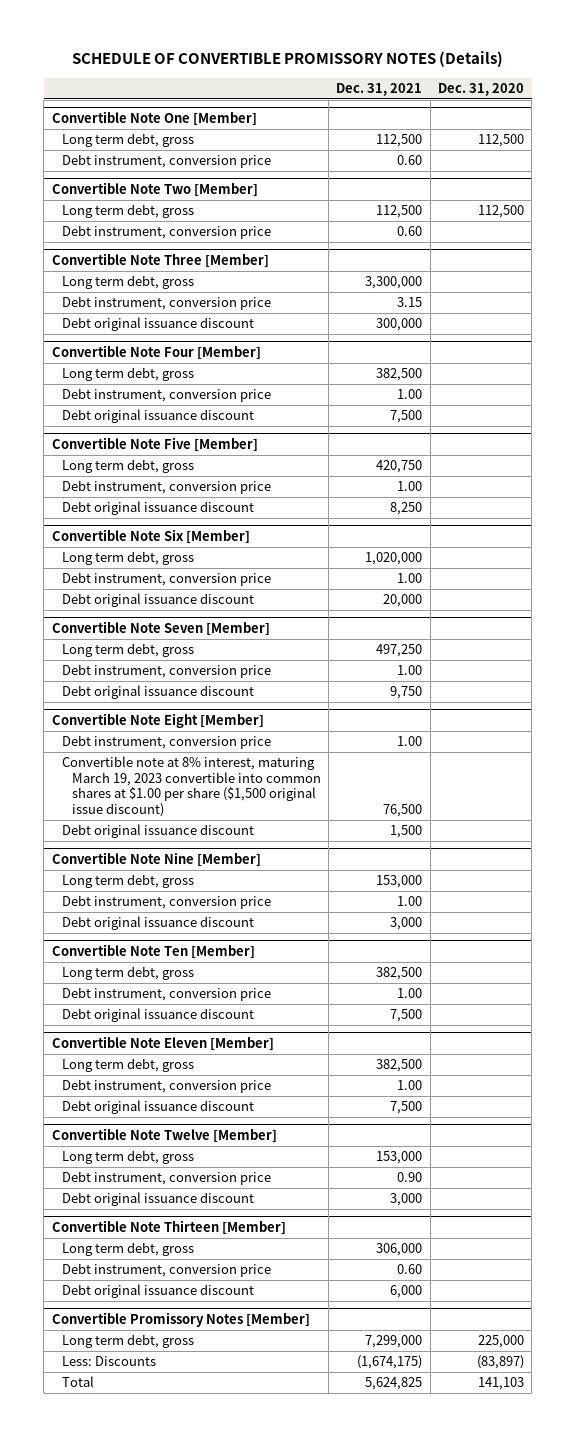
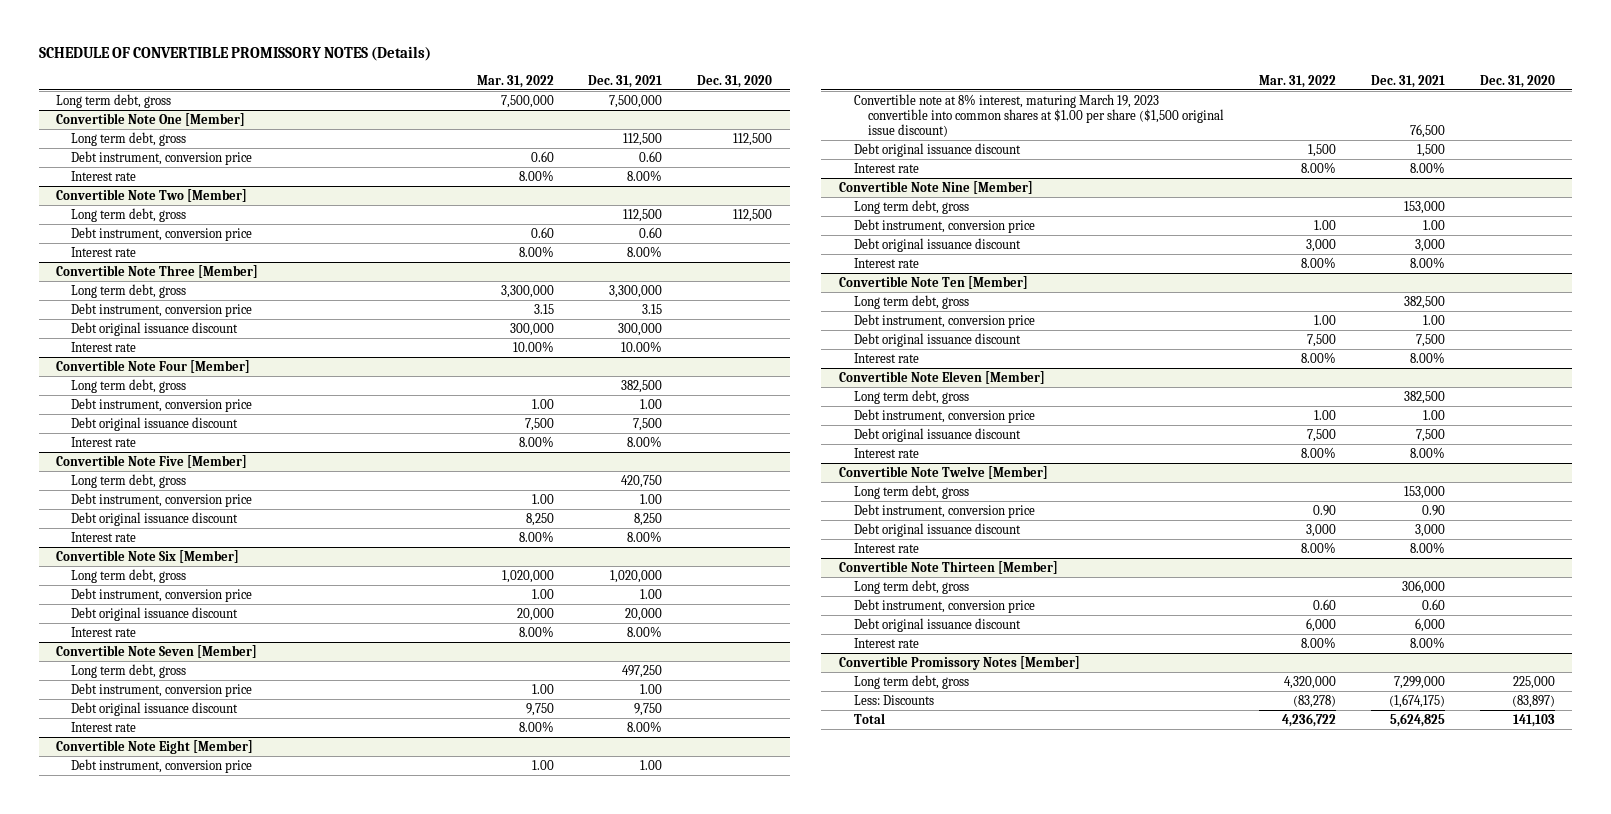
none -> [476,74,554,88] Mar. 31, 2022
none -> [56,93,172,108] Long term debt, gross
none -> [70,170,136,181] Interest rate
none -> [70,246,136,257] Interest rate
none -> [70,341,136,352] Interest rate
none -> [70,436,136,447] Interest rate
none -> [70,531,136,542] Interest rate
none -> [70,626,136,637] Interest rate
none -> [70,721,136,732] Interest rate
none -> [853,162,919,173] Interest rate
none -> [853,257,919,268] Interest rate
none -> [853,352,919,363] Interest rate
none -> [853,447,919,458] Interest rate
none -> [853,542,919,553] Interest rate
none -> [853,637,919,648] Interest rate

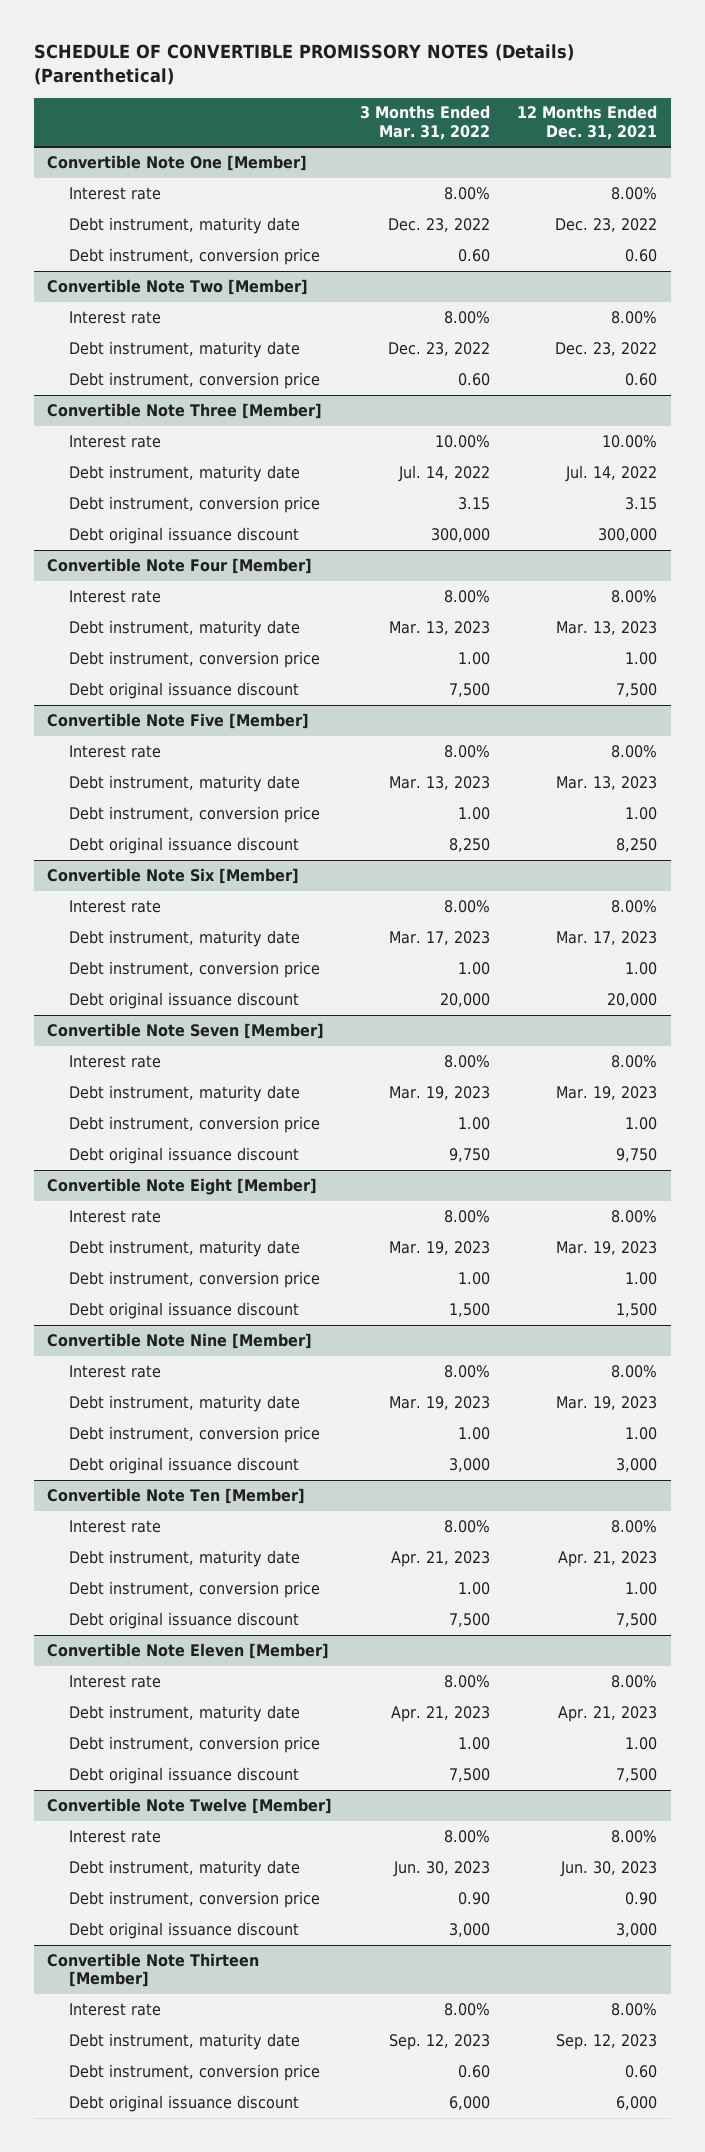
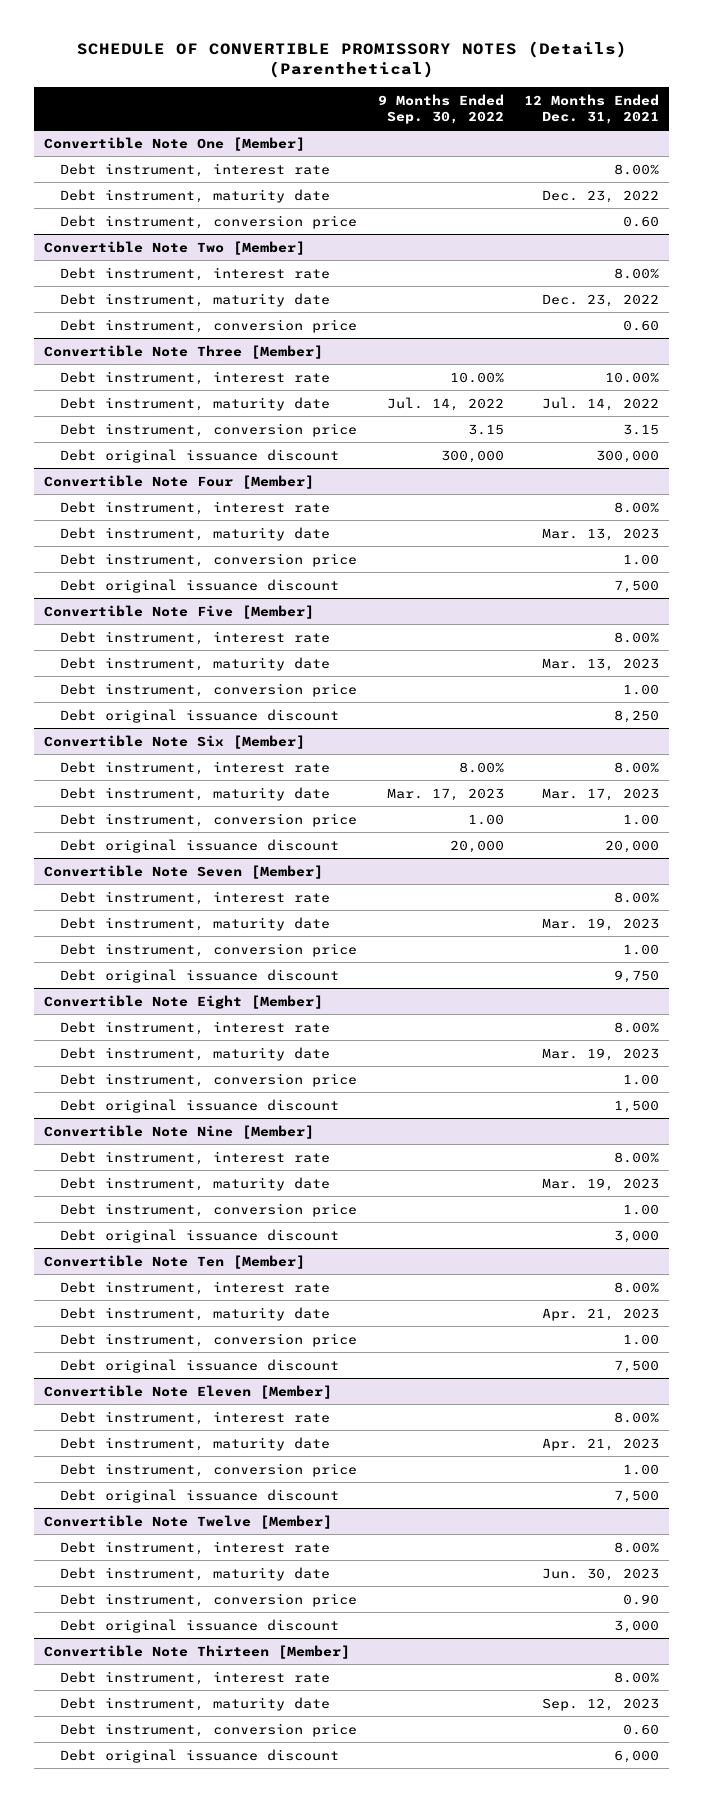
[359,105,490,140] 3 Months Ended Mar. 31, 2022 -> none
none -> [377,93,504,124] 9 Months Ended Sep. 30, 2022
[68,186,161,200] Interest rate -> [60,162,331,177] Debt instrument, interest rate
[68,310,161,324] Interest rate -> [60,266,331,281] Debt instrument, interest rate
[68,434,161,448] Interest rate -> [60,370,331,385] Debt instrument, interest rate
[68,589,161,603] Interest rate -> [60,500,331,515] Debt instrument, interest rate
[68,744,161,758] Interest rate -> [60,630,331,645] Debt instrument, interest rate
[68,899,161,913] Interest rate -> [60,760,331,775] Debt instrument, interest rate
[68,1054,161,1068] Interest rate -> [60,890,331,905] Debt instrument, interest rate
[68,1209,161,1223] Interest rate -> [60,1020,331,1035] Debt instrument, interest rate
[68,1364,161,1378] Interest rate -> [60,1150,331,1165] Debt instrument, interest rate
[68,1519,161,1533] Interest rate -> [60,1280,331,1295] Debt instrument, interest rate
[68,1674,161,1688] Interest rate -> [60,1410,331,1425] Debt instrument, interest rate
[68,1829,161,1843] Interest rate -> [60,1540,331,1555] Debt instrument, interest rate
[68,2002,161,2016] Interest rate -> [60,1670,331,1685] Debt instrument, interest rate

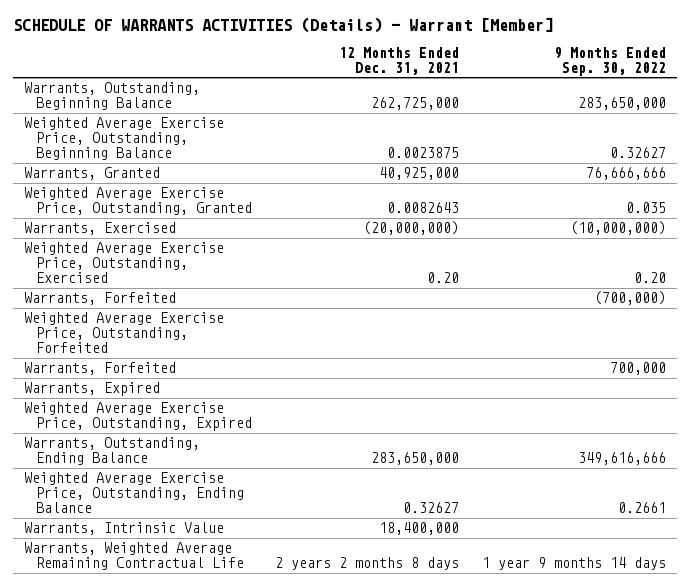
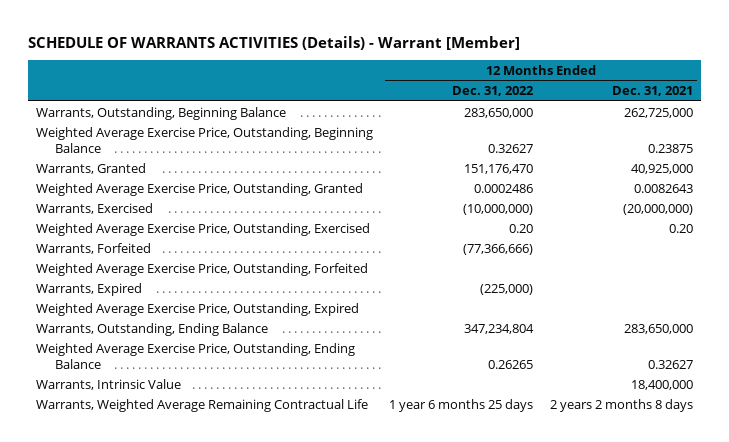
[553,46,666,76] 9 Months Ended Sep. 30, 2022 -> none
none -> [452,86,535,97] Dec. 31, 2022
[386,147,459,159] 0.0023875 -> [647,143,693,153] 0.23875
[23,362,176,376] Warrants, Forfeited -> none

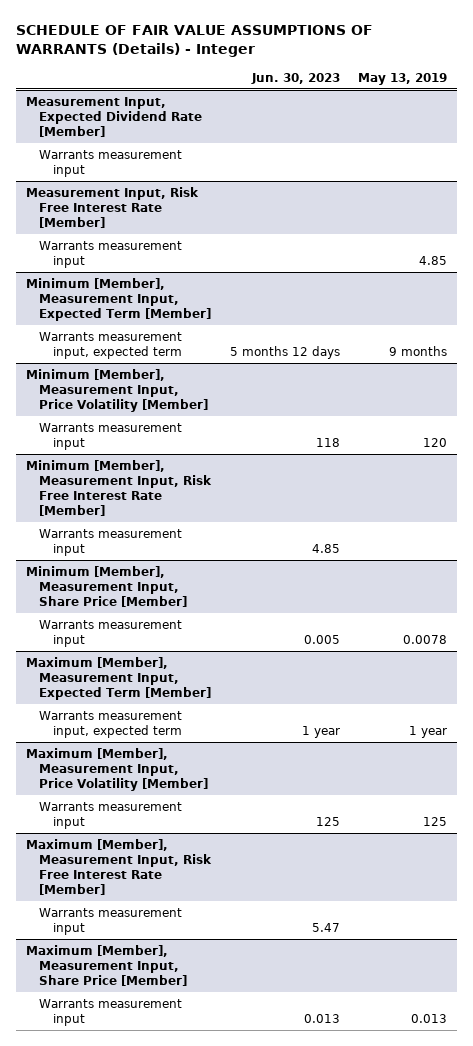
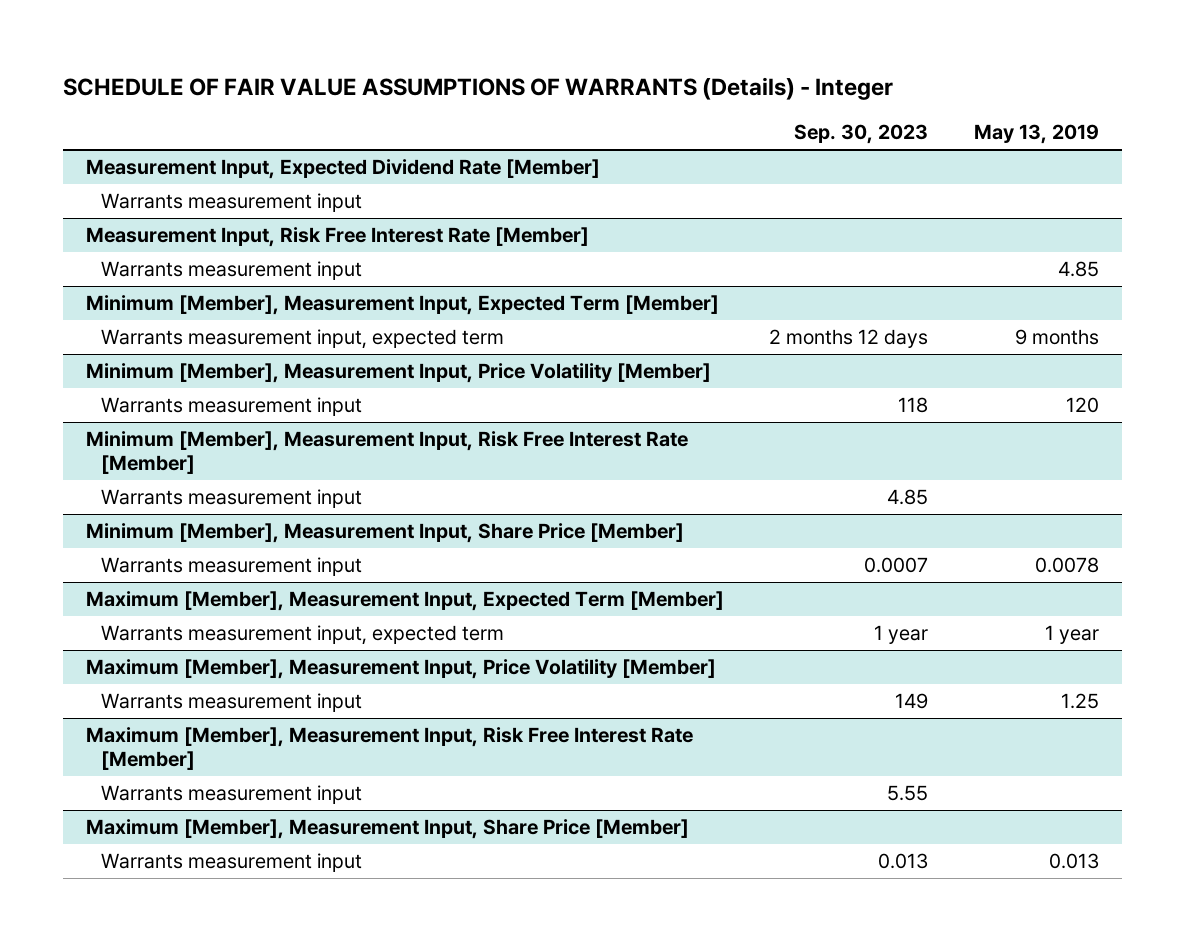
[250,72,340,84] Jun. 30, 2023 -> none
none -> [794,124,929,145] Sep. 30, 2023
[423,816,448,826] 125 -> [1060,693,1099,710] 1.25

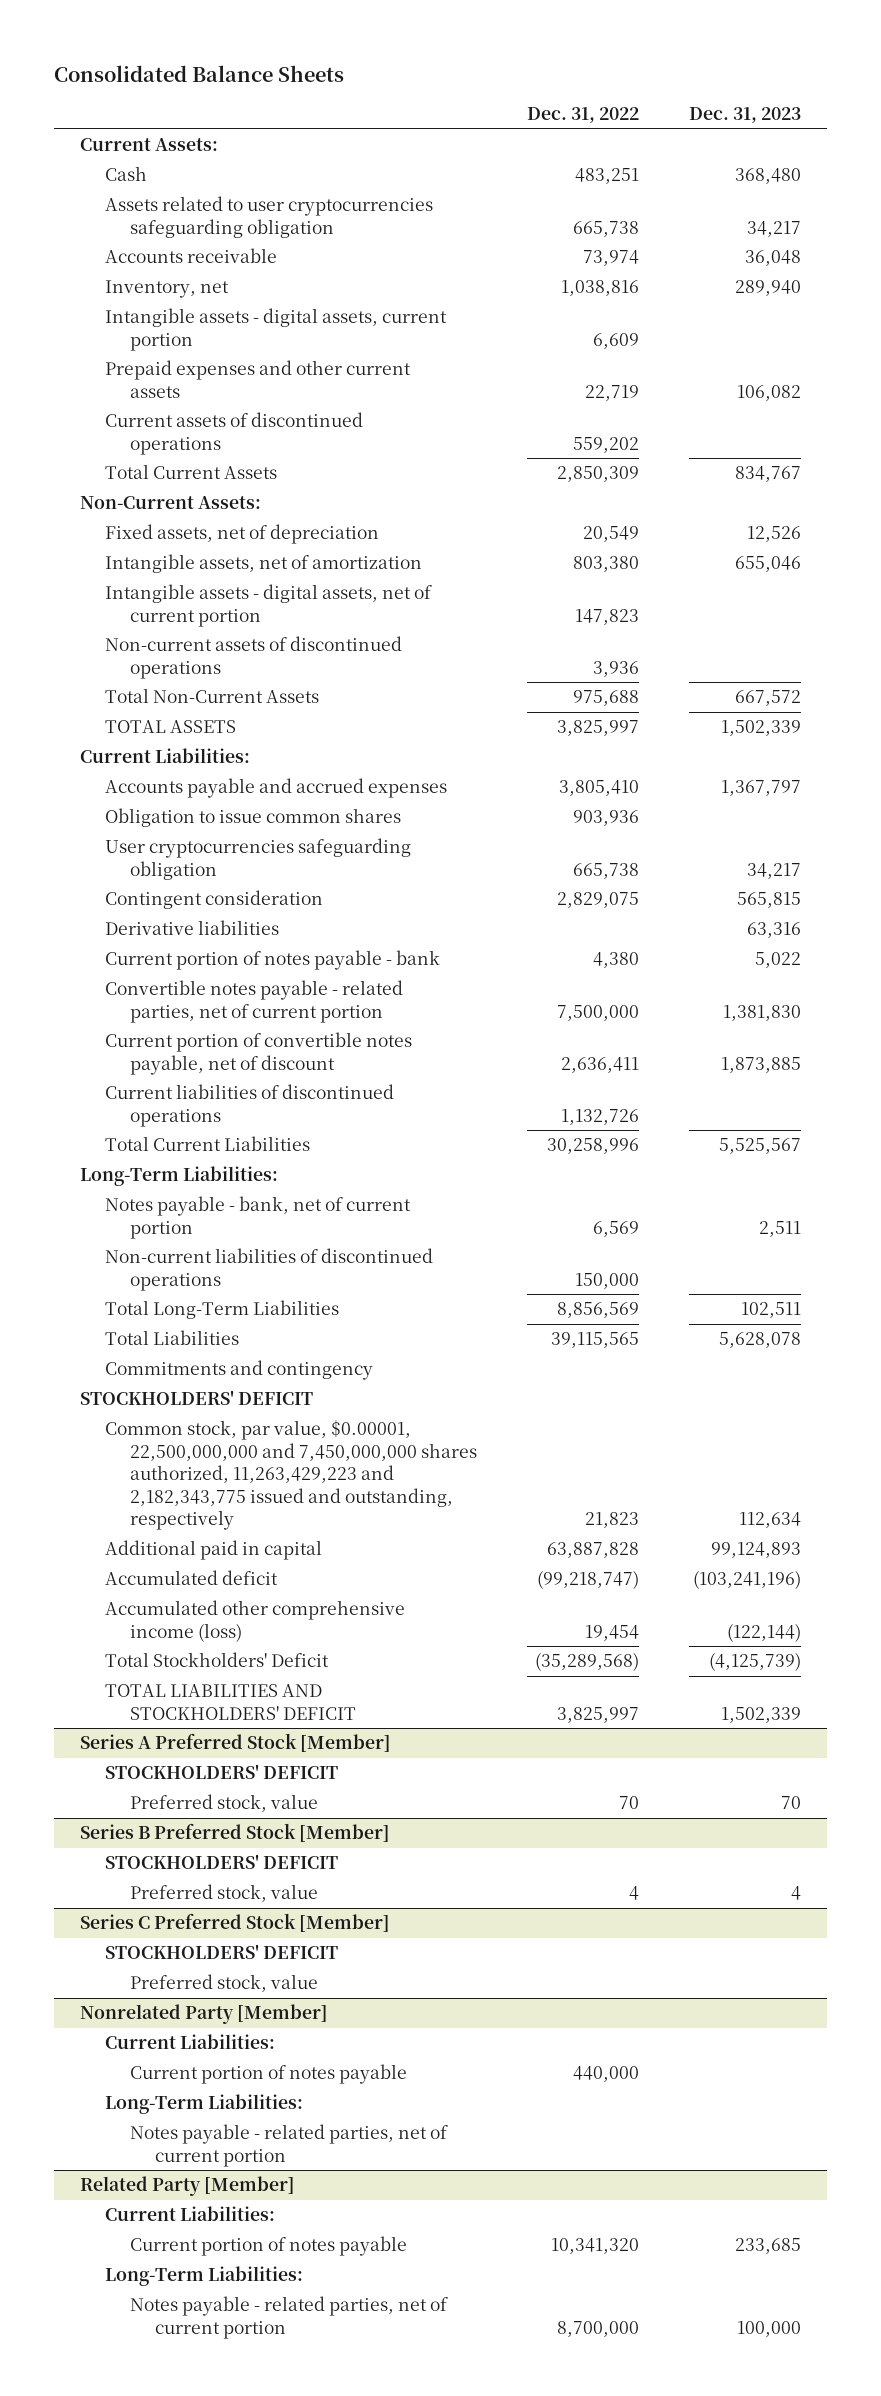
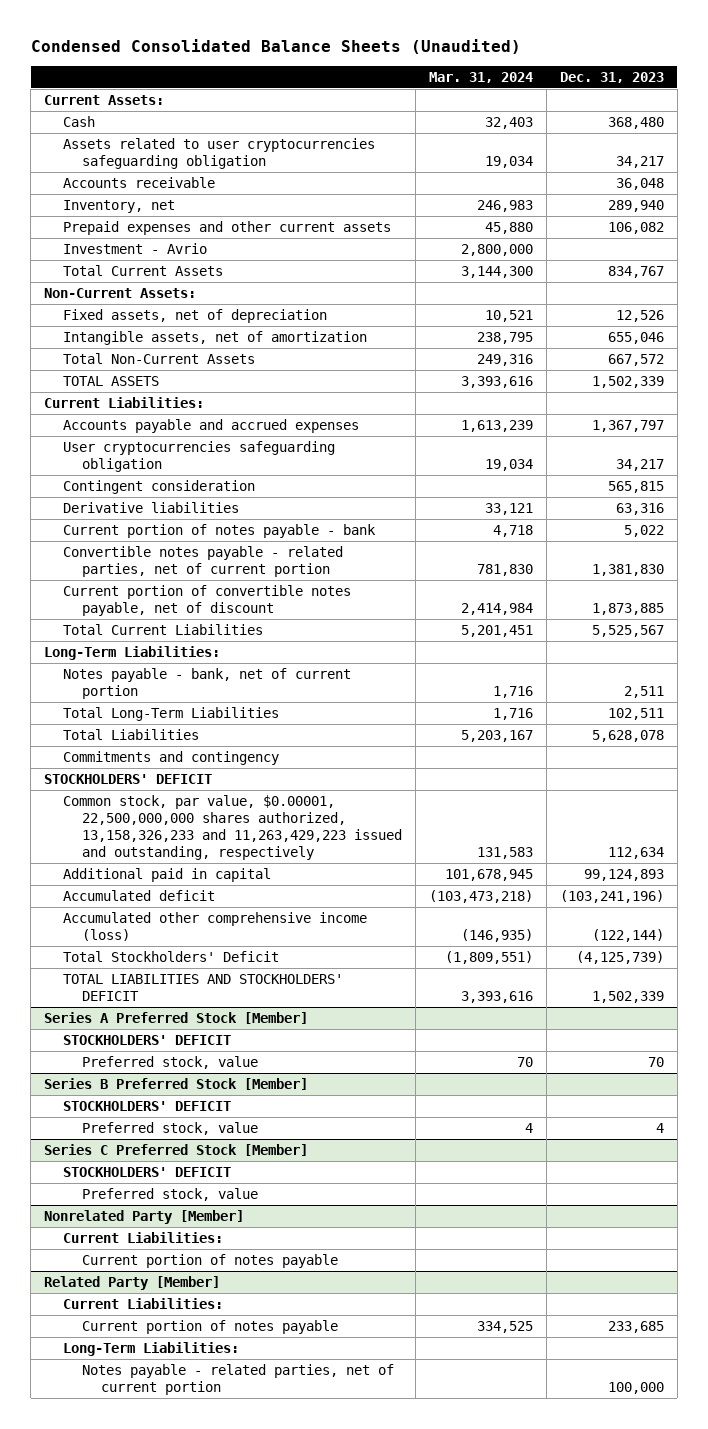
[54,64,345,82] Consolidated Balance Sheets -> [30,39,521,55] Condensed Consolidated Balance Sheets (Unaudited)
[527,107,640,124] Dec. 31, 2022 -> none
none -> [428,71,533,83] Mar. 31, 2024
[104,308,447,351] Intangible assets - digital assets, current portion -> none
[104,412,363,455] Current assets of discontinued operations -> none
none -> [63,243,208,255] Investment - Avrio
[104,584,432,627] Intangible assets - digital assets, net of current portion -> none
[104,636,402,679] Non-current assets of discontinued operations -> none
[104,808,401,828] Obligation to issue common shares -> none
[104,1084,394,1127] Current liabilities of discontinued operations -> none
[104,1248,433,1291] Non-current liabilities of discontinued operations -> none
[104,1420,477,1531] Common stock, par value, $0.00001, 22,500,000,000 and 7,450,000,000 shares authorized, 11,263,429,223 and 2,182,343,775 issued and outstanding, respectively -> [63,795,402,860] Common stock, par value, $0.00001, 22,500,000,000 shares authorized, 13,158,326,233 and 11,263,429,223 issued and outstanding, respectively
[104,2094,303,2115] Long-Term Liabilities: -> none
[129,2124,448,2167] Notes payable - related parties, net of current portion -> none

